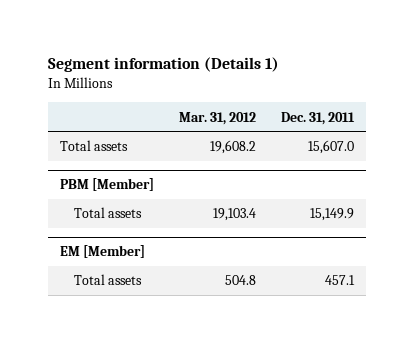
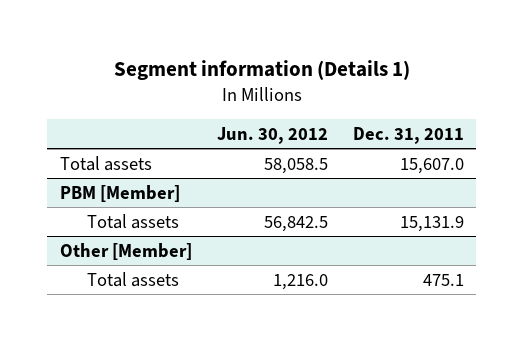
[179,111,257,125] Mar. 31, 2012 -> none
none -> [216,126,328,144] Jun. 30, 2012
[60,245,146,259] EM [Member] -> none
[309,208,354,222] 15,149.9 -> [399,215,464,232] 15,131.9
none -> [59,242,192,260] Other [Member]
[324,275,355,286] 457.1 -> [422,273,464,286] 475.1

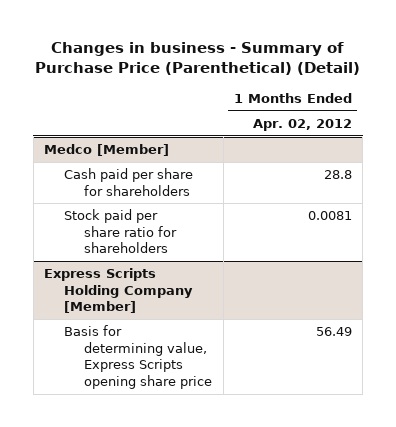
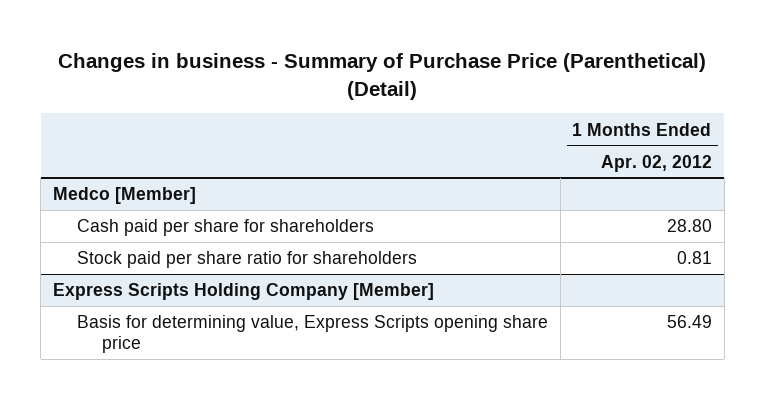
[323,170,352,180] 28.8 -> [666,219,712,233] 28.80
[307,211,352,221] 0.0081 -> [676,251,712,265] 0.81

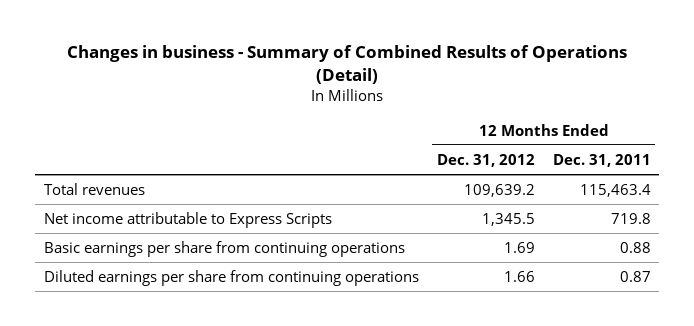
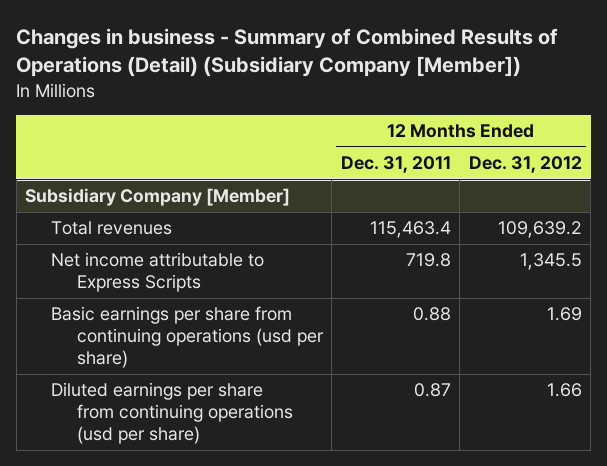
[67,44,628,84] Changes in business - Summary of Combined Results of Operations (Detail) -> [16,28,559,78] Changes in business - Summary of Combined Results of Operations (Detail) (Subsidiary Company [Member])
none -> [25,188,291,207] Subsidiary Company [Member]
[43,241,405,258] Basic earnings per share from continuing operations -> [51,306,324,369] Basic earnings per share from continuing operations (usd per share)
[43,270,419,287] Diluted earnings per share from continuing operations -> [51,382,293,445] Diluted earnings per share from continuing operations (usd per share)

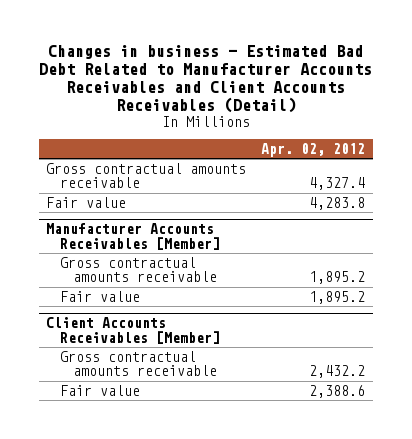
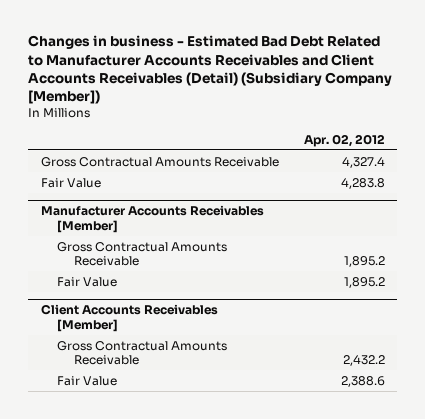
[38,45,372,114] Changes in business - Estimated Bad Debt Related to Manufacturer Accounts Receivables and Client Accounts Receivables (Detail) -> [27,35,392,105] Changes in business - Estimated Bad Debt Related to Manufacturer Accounts Receivables and Client Accounts Receivables (Detail) (Subsidiary Company [Member])
[46,162,247,189] Gross contractual amounts receivable -> [40,156,279,167] Gross Contractual Amounts Receivable
[46,196,127,208] Fair value -> [40,177,101,188] Fair Value
[59,256,217,283] Gross contractual amounts receivable -> [57,241,228,267] Gross Contractual Amounts Receivable
[59,290,140,302] Fair value -> [57,276,118,287] Fair Value
[59,350,217,377] Gross contractual amounts receivable -> [57,340,228,366] Gross Contractual Amounts Receivable
[59,384,140,396] Fair value -> [57,375,118,386] Fair Value

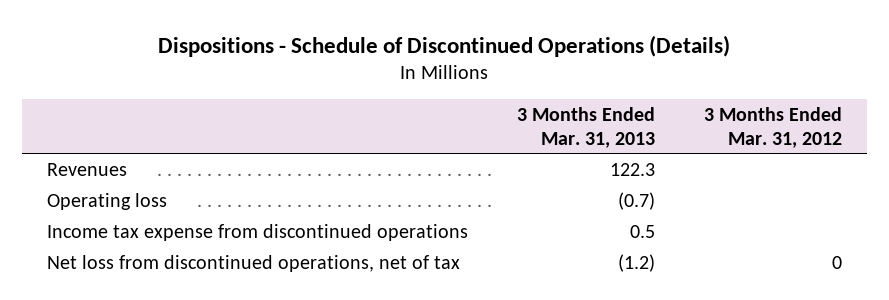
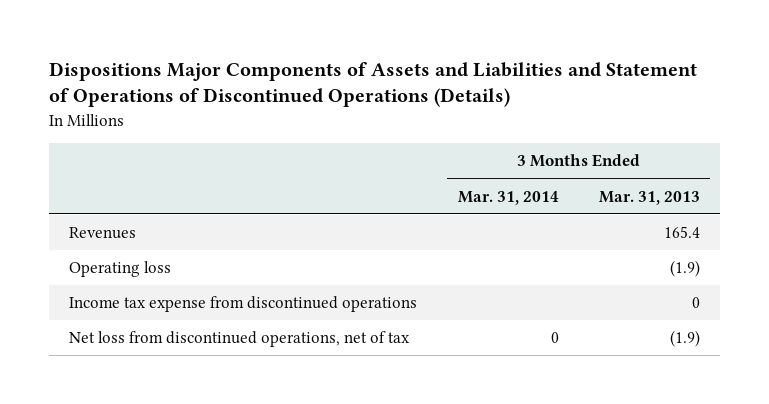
[158,34,731,57] Dispositions - Schedule of Discontinued Operations (Details) -> [48,61,697,108] Dispositions Major Components of Assets and Liabilities and Statement of Operations of Discontinued Operations (Details)
[704,106,843,148] 3 Months Ended Mar. 31, 2012 -> none
none -> [457,190,559,205] Mar. 31, 2014
[609,162,655,176] 122.3 -> [664,226,701,239] 165.4
[617,191,655,210] (0.7) -> [670,260,701,278] (1.9)
[629,224,655,238] 0.5 -> [692,297,701,309] 0
[617,253,655,272] (1.2) -> [670,330,701,348] (1.9)

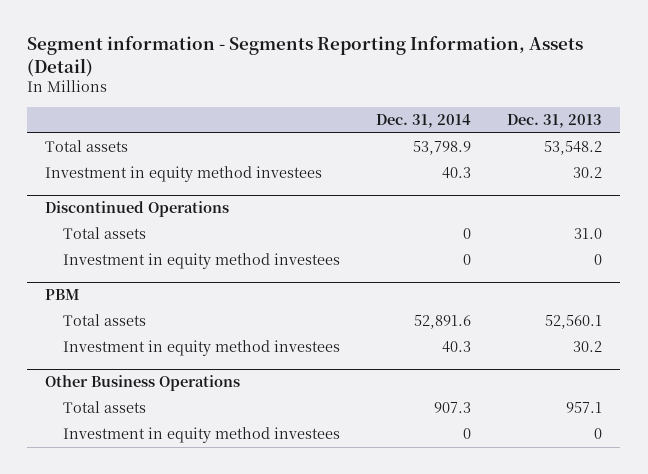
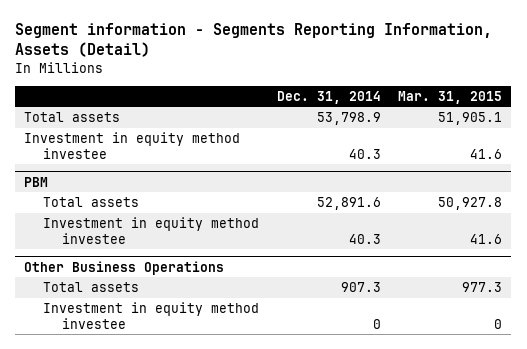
[507,114,603,129] Dec. 31, 2013 -> none
none -> [398,90,503,104] Mar. 31, 2015
[45,201,230,218] Discontinued Operations -> none
[63,227,147,240] Total assets -> none
[63,253,341,270] Investment in equity method investees -> none
[45,166,323,183] Investment in equity method investees -> [24,131,241,159] Investment in equity method investee
[63,340,341,357] Investment in equity method investees -> [42,216,259,244] Investment in equity method investee
[63,427,341,444] Investment in equity method investees -> [42,301,259,329] Investment in equity method investee

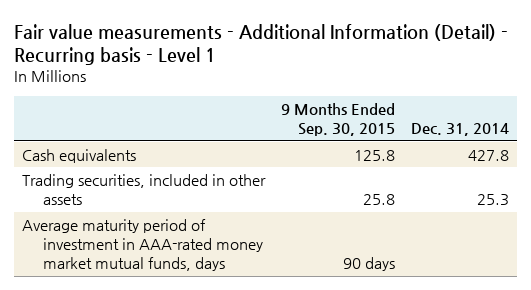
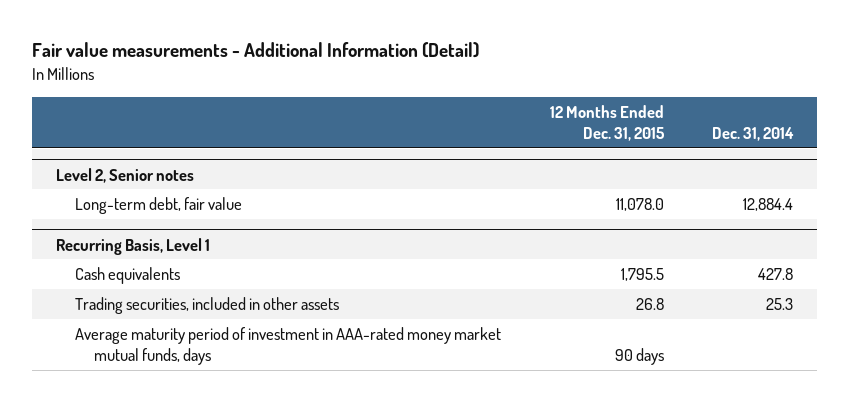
[14,23,509,65] Fair value measurements - Additional Information (Detail) - Recurring basis - Level 1 -> [31,42,479,59] Fair value measurements - Additional Information (Detail)
[280,103,395,137] 9 Months Ended Sep. 30, 2015 -> none
none -> [549,104,665,141] 12 Months Ended Dec. 31, 2015
none -> [55,167,194,183] Level 2, Senior notes
none -> [75,197,243,215] Long-term debt, fair value
none -> [55,237,210,255] Recurring Basis, Level 1

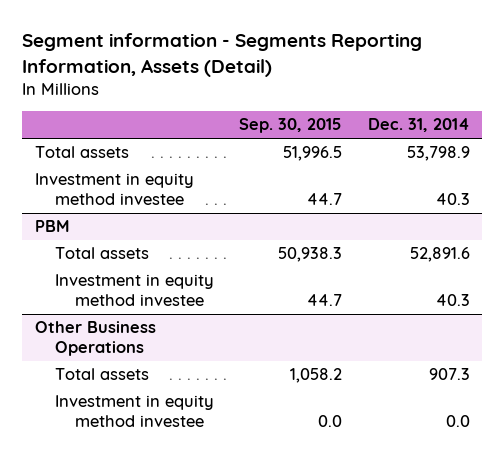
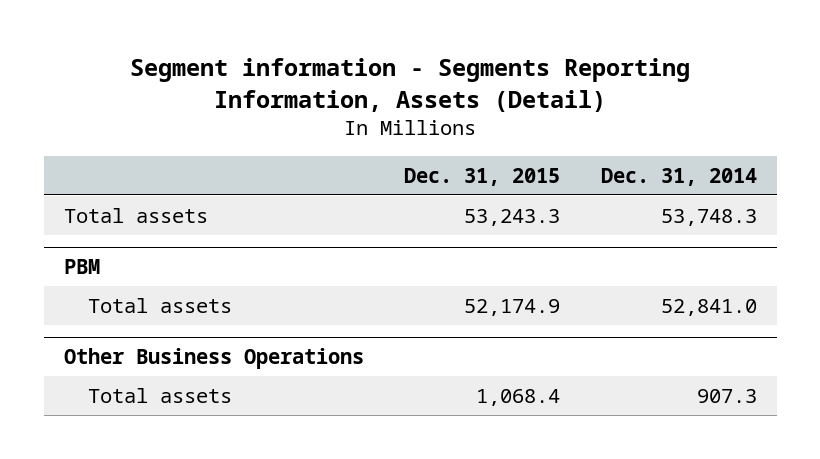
[239,118,343,134] Sep. 30, 2015 -> none
none -> [404,167,561,186] Dec. 31, 2015
[34,173,194,206] Investment in equity method investee -> none
[406,146,470,162] 53,798.9 -> [660,208,757,226] 53,748.3
[54,274,214,307] Investment in equity method investee -> none
[409,247,470,263] 52,891.6 -> [660,298,757,316] 52,841.0
[54,395,214,428] Investment in equity method investee -> none

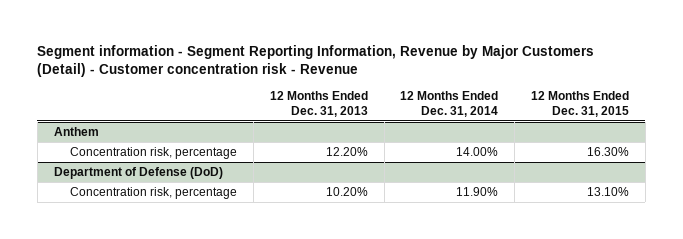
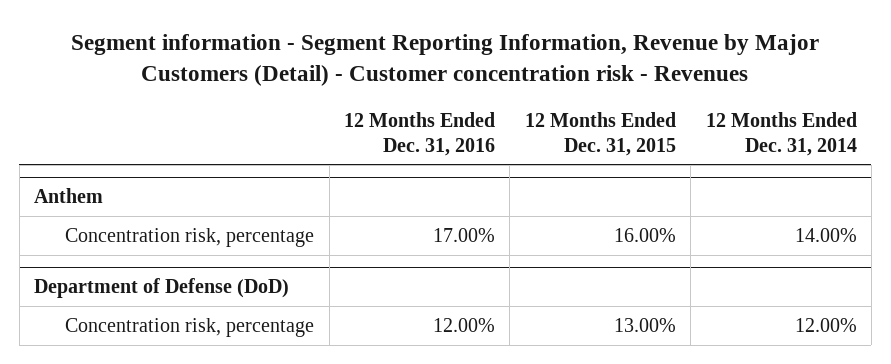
[37,44,595,77] Segment information - Segment Reporting Information, Revenue by Major Customers (Detail) - Customer concentration risk - Revenue -> [71,34,820,87] Segment information - Segment Reporting Information, Revenue by Major Customers (Detail) - Customer concentration risk - Revenues
[269,90,368,117] 12 Months Ended Dec. 31, 2013 -> none
none -> [343,111,495,156] 12 Months Ended Dec. 31, 2016
[586,147,629,157] 16.30% -> [613,227,676,242] 16.00%
[456,187,499,197] 11.90% -> [794,317,857,332] 12.00%
[586,187,629,197] 13.10% -> [613,317,676,332] 13.00%

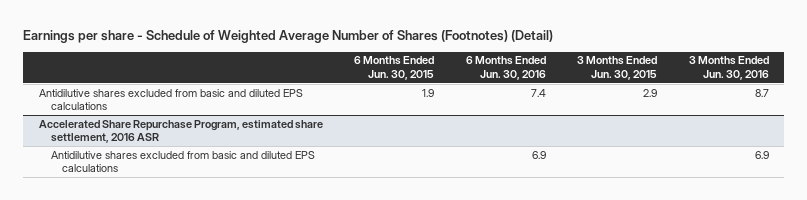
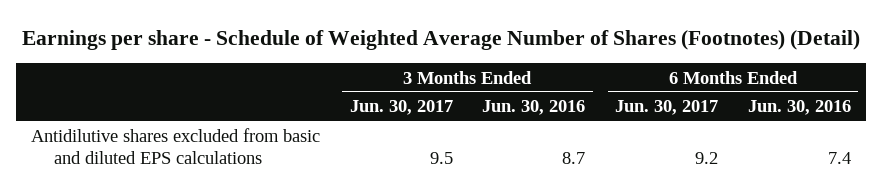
[354,56,435,80] 6 Months Ended Jun. 30, 2015 -> none
[577,56,658,80] 3 Months Ended Jun. 30, 2015 -> none
none -> [349,100,453,116] Jun. 30, 2017
none -> [615,100,719,116] Jun. 30, 2017
[38,119,323,144] Accelerated Share Repurchase Program, estimated share settlement, 2016 ASR -> none
[50,150,315,173] Antidilutive shares excluded from basic and diluted EPS calculations -> none

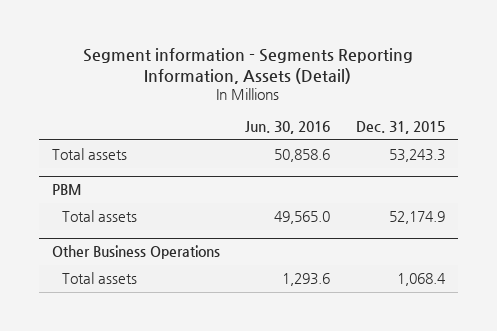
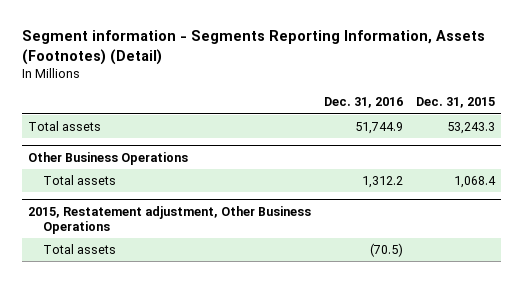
[83,47,414,84] Segment information - Segments Reporting Information, Assets (Detail) -> [21,30,485,65] Segment information - Segments Reporting Information, Assets (Footnotes) (Detail)
[245,121,331,135] Jun. 30, 2016 -> none
none -> [323,97,403,109] Dec. 31, 2016
[51,184,82,196] PBM -> none
[62,210,138,223] Total assets -> none
none -> [28,205,312,234] 2015, Restatement adjustment, Other Business Operations
none -> [43,244,117,255] Total assets

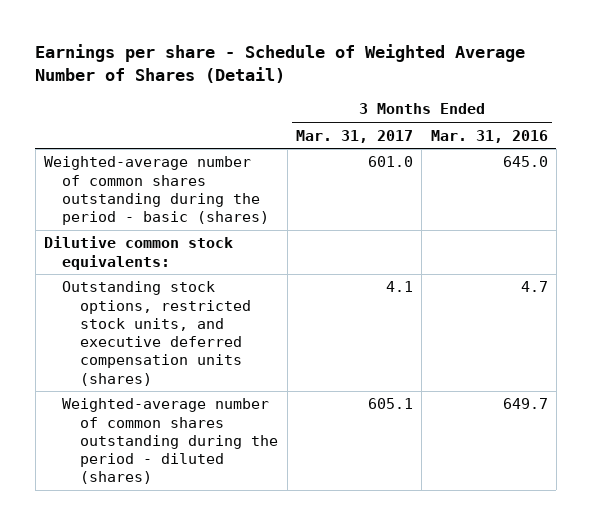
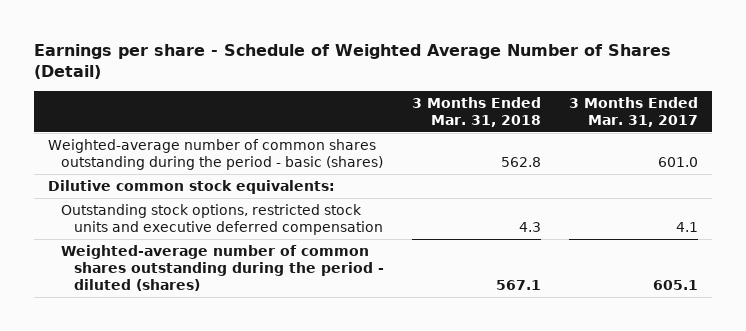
[430,129,548,143] Mar. 31, 2016 -> none
none -> [412,96,542,127] 3 Months Ended Mar. 31, 2018
[62,281,252,386] Outstanding stock options, restricted stock units, and executive deferred compensation units (shares) -> [61,204,384,236] Outstanding stock options, restricted stock units and executive deferred compensation

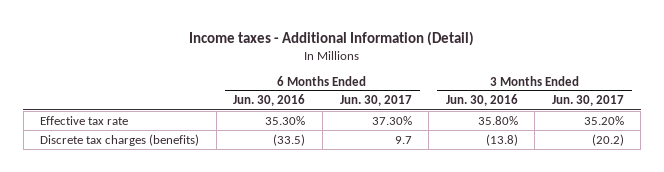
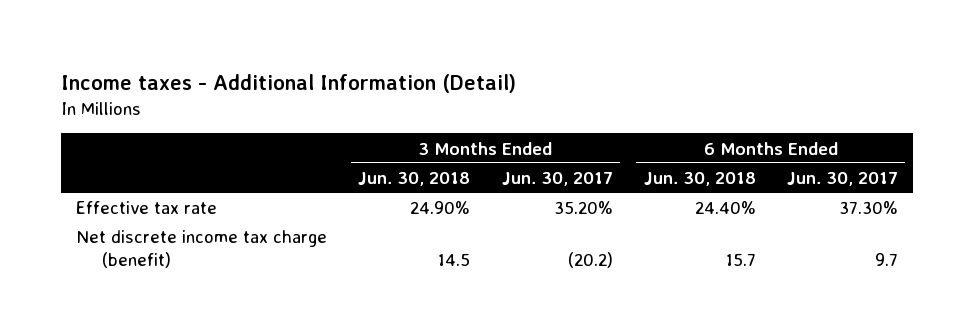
[233,94,306,107] Jun. 30, 2016 -> none
[445,94,518,107] Jun. 30, 2016 -> none
none -> [358,171,471,186] Jun. 30, 2018
none -> [643,171,756,186] Jun. 30, 2018
[40,133,200,146] Discrete tax charges (benefits) -> [76,230,328,269] Net discrete income tax charge (benefit)

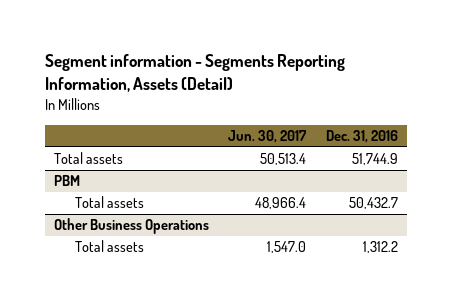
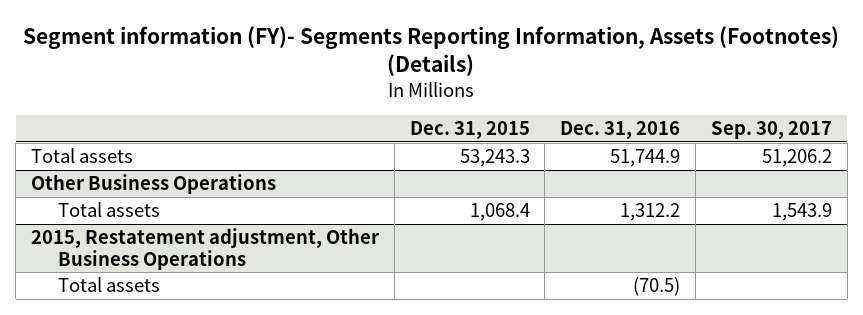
[44,54,345,93] Segment information - Segments Reporting Information, Assets (Detail) -> [23,26,840,77] Segment information (FY)- Segments Reporting Information, Assets (Footnotes) (Details)
[228,130,308,144] Jun. 30, 2017 -> none
none -> [409,121,530,140] Dec. 31, 2015
none -> [710,121,832,140] Sep. 30, 2017
[54,175,81,187] PBM -> none
[74,196,144,209] Total assets -> none
none -> [31,227,381,270] 2015, Restatement adjustment, Other Business Operations
none -> [57,276,160,292] Total assets

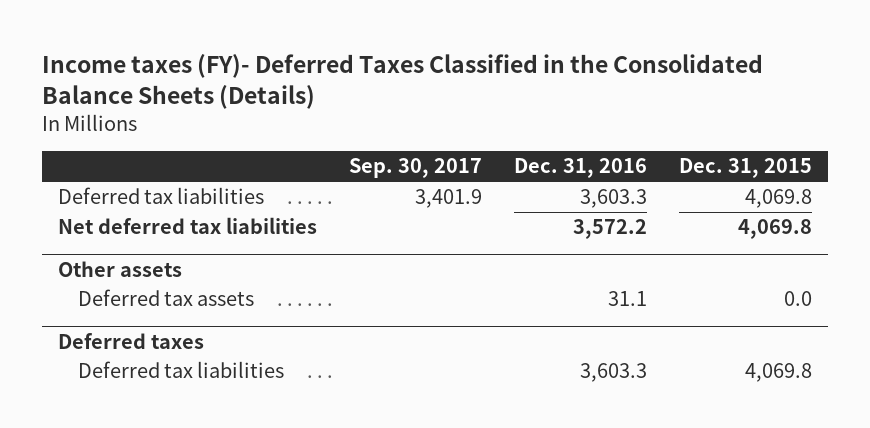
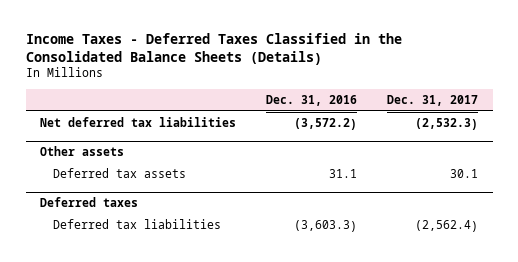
[42,54,764,110] Income taxes (FY)- Deferred Taxes Classified in the Consolidated Balance Sheets (Details) -> [25,32,402,65] Income Taxes - Deferred Taxes Classified in the Consolidated Balance Sheets (Details)
[349,158,483,179] Sep. 30, 2017 -> none
[678,158,812,179] Dec. 31, 2015 -> none
none -> [386,95,478,107] Dec. 31, 2017
[58,187,265,205] Deferred tax liabilities -> none
[573,219,648,240] 3,572.2 -> [294,118,358,131] (3,572.2)
[580,363,648,383] 3,603.3 -> [294,220,358,233] (3,603.3)

